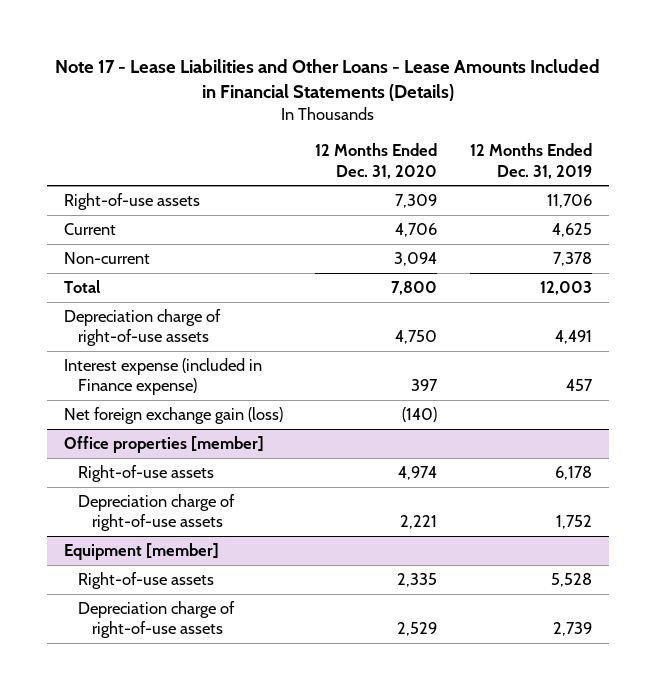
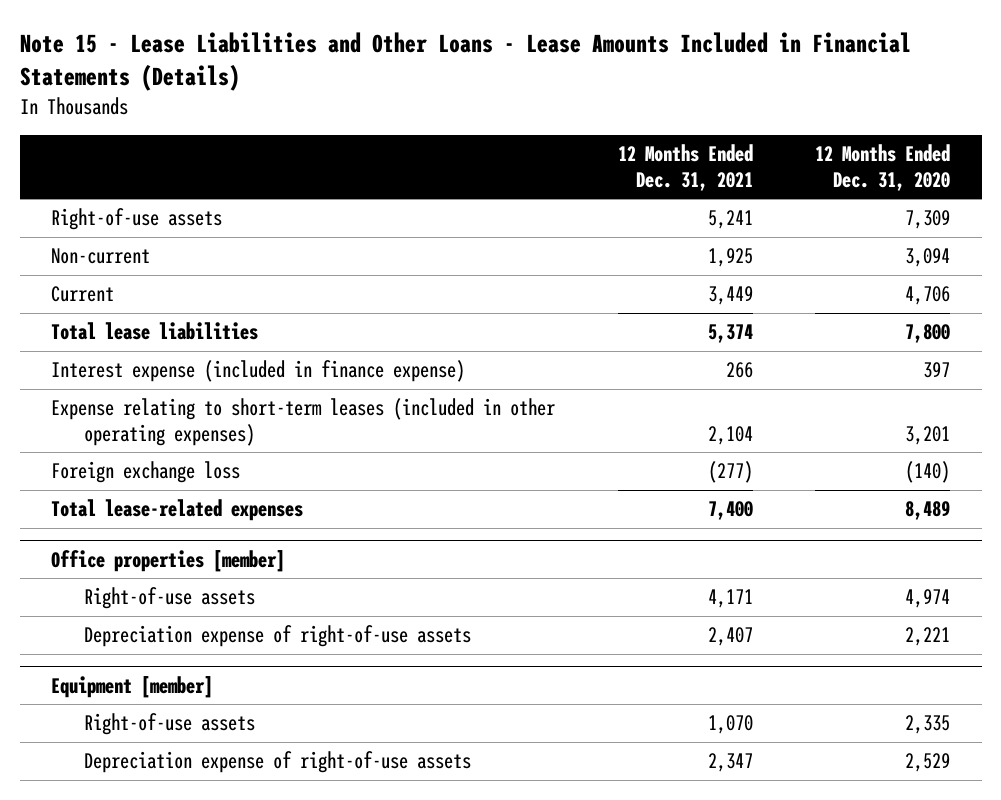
[54,58,600,101] Note 17 - Lease Liabilities and Other Loans - Lease Amounts Included in Financial Statements (Details) -> [19,32,911,92] Note 15 - Lease Liabilities and Other Loans - Lease Amounts Included in Financial Statements (Details)
[470,143,593,179] 12 Months Ended Dec. 31, 2019 -> none
none -> [617,144,753,191] 12 Months Ended Dec. 31, 2021
[63,309,221,347] Depreciation charge of right-of-use assets -> none
[63,223,116,236] Current -> [50,286,114,303] Current
[63,280,100,294] Total -> [50,322,258,341] Total lease liabilities
[63,358,262,396] Interest expense (included in Finance expense) -> [50,360,465,383] Interest expense (included in finance expense)
none -> [50,398,555,446] Expense relating to short-term leases (included in other operating expenses)
[63,407,283,425] Net foreign exchange gain (loss) -> [50,461,240,484] Foreign exchange loss
none -> [50,499,303,522] Total lease-related expenses
[77,494,235,532] Depreciation charge of right-of-use assets -> [84,625,472,648] Depreciation expense of right-of-use assets
[77,601,235,639] Depreciation charge of right-of-use assets -> [84,751,472,774] Depreciation expense of right-of-use assets

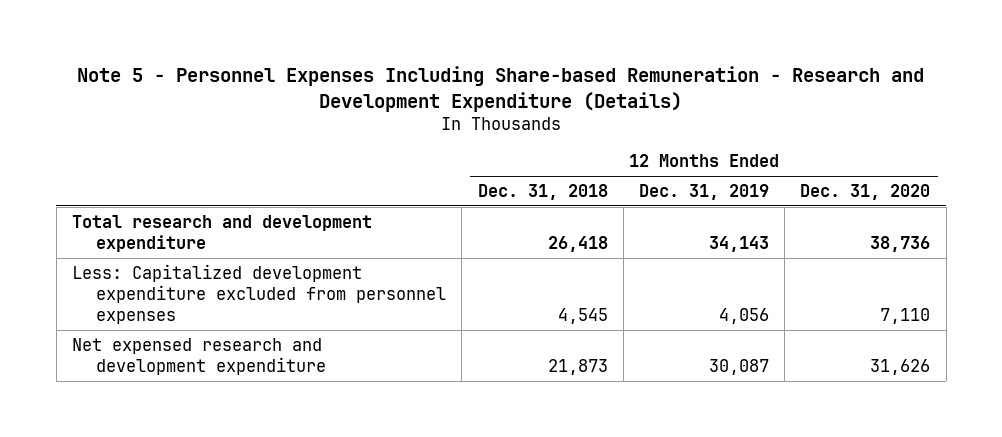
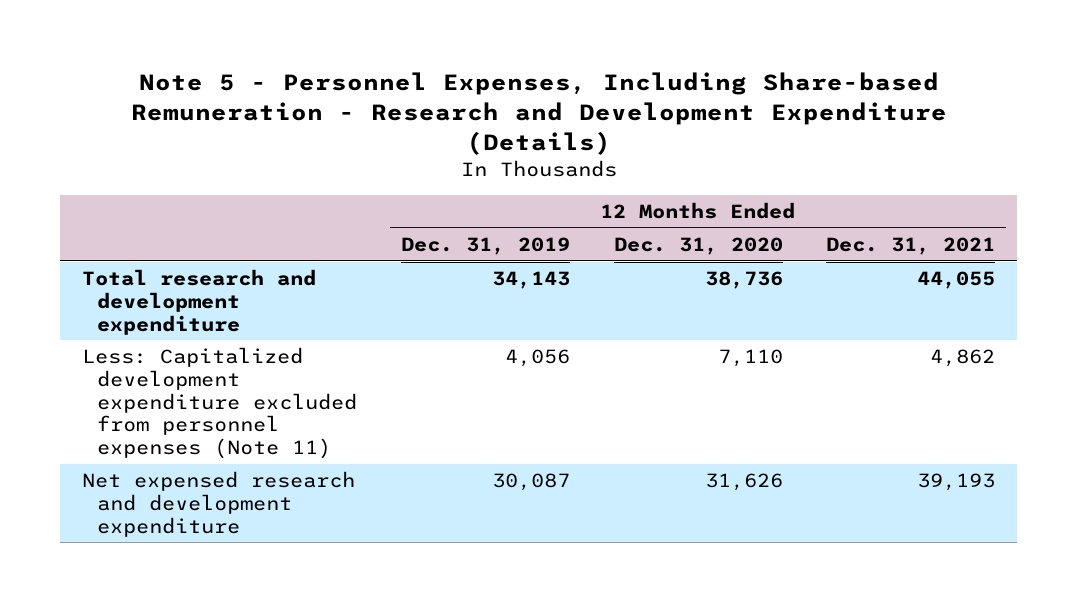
[77,65,925,112] Note 5 - Personnel Expenses Including Share-based Remuneration - Research and Development Expenditure (Details) -> [130,72,947,155] Note 5 - Personnel Expenses, Including Share-based Remuneration - Research and Development Expenditure (Details)
[477,183,608,200] Dec. 31, 2018 -> none
none -> [826,237,996,256] Dec. 31, 2021
[71,263,447,325] Less: Capitalized development expenditure excluded from personnel expenses -> [82,347,358,460] Less: Capitalized development expenditure excluded from personnel expenses (Note 11)

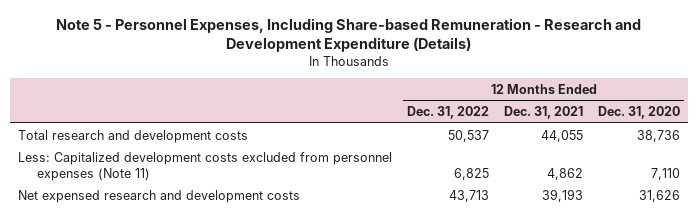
[400,237,570,256] Dec. 31, 2019 -> none
none -> [407,106,490,120] Dec. 31, 2022
[82,269,317,335] Total research and development expenditure -> [17,129,248,143] Total research and development costs
[82,347,358,460] Less: Capitalized development expenditure excluded from personnel expenses (Note 11) -> [17,151,392,181] Less: Capitalized development costs excluded from personnel expenses (Note 11)
[82,471,356,537] Net expensed research and development expenditure -> [17,189,300,203] Net expensed research and development costs

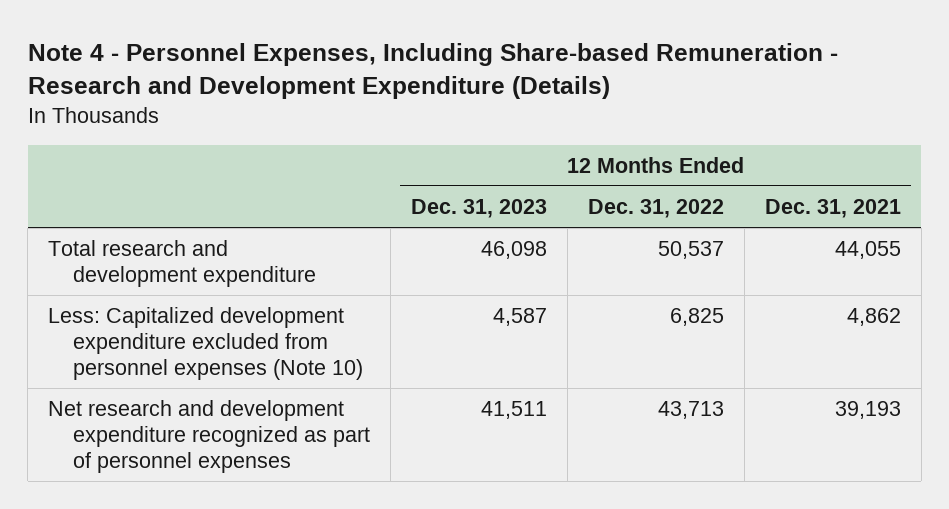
[56,17,642,53] Note 5 - Personnel Expenses, Including Share-based Remuneration - Research and Development Expenditure (Details) -> [27,43,838,100] Note 4 - Personnel Expenses, Including Share-based Remuneration - Research and Development Expenditure (Details)
[598,106,681,120] Dec. 31, 2020 -> none
none -> [410,198,547,218] Dec. 31, 2023
[17,129,248,143] Total research and development costs -> [48,240,316,287] Total research and development expenditure
[17,151,392,181] Less: Capitalized development costs excluded from personnel expenses (Note 11) -> [48,307,363,380] Less: Capitalized development expenditure excluded from personnel expenses (Note 10)
[17,189,300,203] Net expensed research and development costs -> [48,400,370,473] Net research and development expenditure recognized as part of personnel expenses

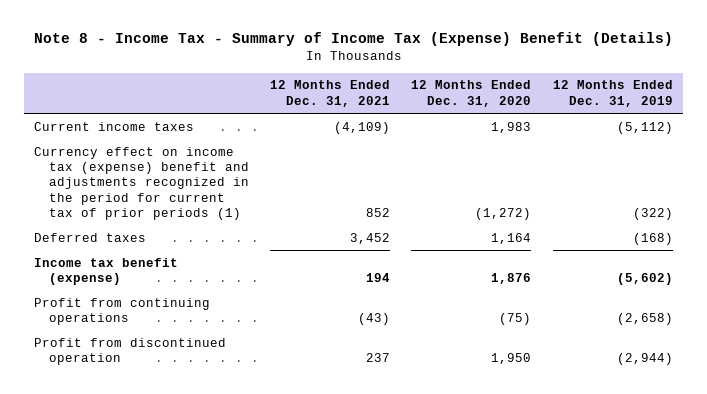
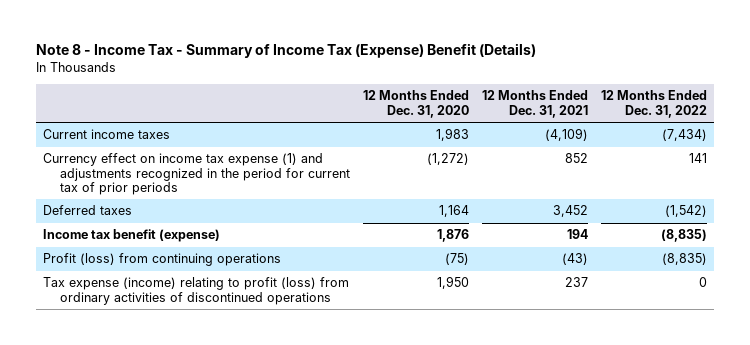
[552,80,673,107] 12 Months Ended Dec. 31, 2019 -> none
none -> [601,90,708,118] 12 Months Ended Dec. 31, 2022
[34,146,249,220] Currency effect on income tax (expense) benefit and adjustments recognized in the period for current tax of prior periods (1) -> [42,153,350,195] Currency effect on income tax expense (1) and adjustments recognized in the period for current tax of prior periods
[34,297,211,325] Profit from continuing operations -> [42,253,281,267] Profit (loss) from continuing operations
[34,337,227,365] Profit from discontinued operation -> [42,277,349,305] Tax expense (income) relating to profit (loss) from ordinary activities of discontinued operations

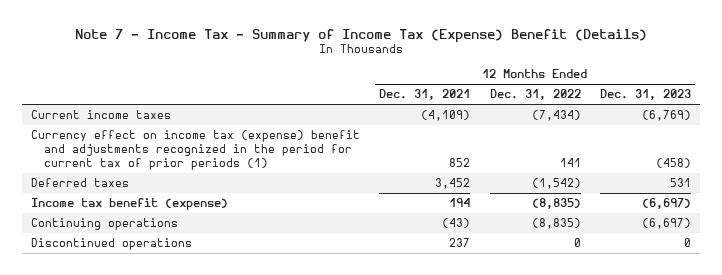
[36,43,537,59] Note 8 - Income Tax - Summary of Income Tax (Expense) Benefit (Details) -> [74,28,647,43] Note 7 - Income Tax - Summary of Income Tax (Expense) Benefit (Details)
[363,90,470,118] 12 Months Ended Dec. 31, 2020 -> none
none -> [599,89,691,101] Dec. 31, 2023
[42,153,350,195] Currency effect on income tax expense (1) and adjustments recognized in the period for current tax of prior periods -> [31,130,361,170] Currency effect on income tax (expense) benefit and adjustments recognized in the period for current tax of prior periods (1)
[42,253,281,267] Profit (loss) from continuing operations -> [31,218,179,231] Continuing operations
[42,277,349,305] Tax expense (income) relating to profit (loss) from ordinary activities of discontinued operations -> [31,238,193,251] Discontinued operations

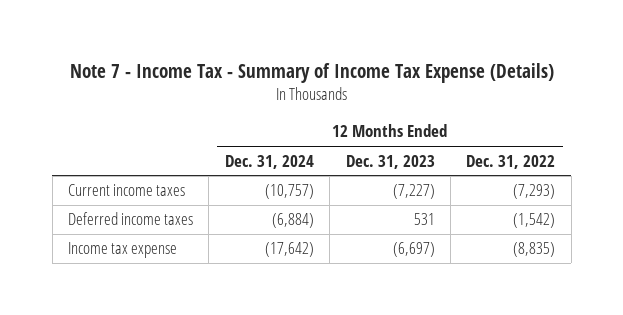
[74,28,647,43] Note 7 - Income Tax - Summary of Income Tax (Expense) Benefit (Details) -> [69,62,554,83] Note 7 - Income Tax - Summary of Income Tax Expense (Details)
[379,89,471,101] Dec. 31, 2021 -> none
none -> [224,154,314,169] Dec. 31, 2024
[31,130,361,170] Currency effect on income tax (expense) benefit and adjustments recognized in the period for current tax of prior periods (1) -> none
[31,198,229,211] Income tax benefit (expense) -> none
[31,238,193,251] Discontinued operations -> none
[531,110,581,122] (7,434) -> [513,184,556,200] (7,293)
[641,110,691,122] (6,769) -> [392,184,435,200] (7,227)
[31,178,130,188] Deferred taxes -> [67,212,193,226] Deferred income taxes
[31,218,179,231] Continuing operations -> [67,242,177,259] Income tax expense

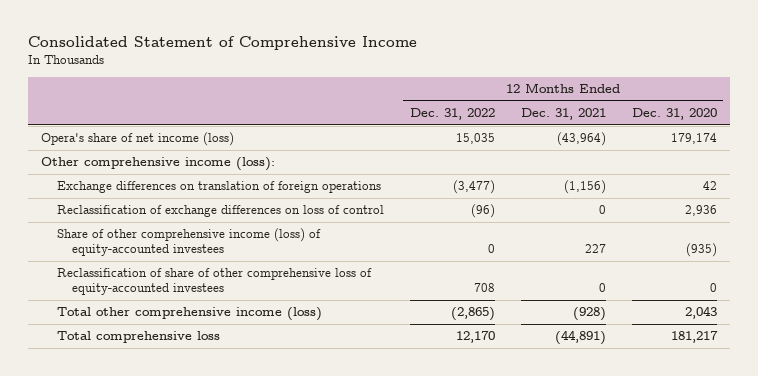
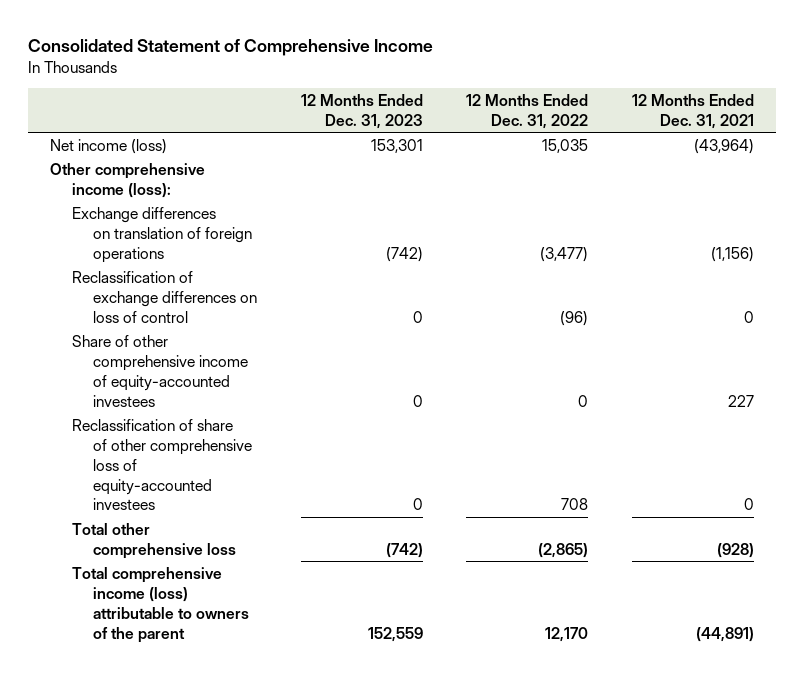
[631,108,717,121] Dec. 31, 2020 -> none
none -> [300,94,423,130] 12 Months Ended Dec. 31, 2023
[41,132,235,147] Opera's share of net income (loss) -> [50,138,168,154] Net income (loss)
[56,228,321,256] Share of other comprehensive income (loss) of equity-accounted investees -> [71,334,249,407] Share of other comprehensive income of equity-accounted investees
[56,307,322,322] Total other comprehensive income (loss) -> [71,522,237,559] Total other comprehensive loss
[56,331,220,344] Total comprehensive loss -> [71,566,250,643] Total comprehensive income (loss) attributable to owners of the parent

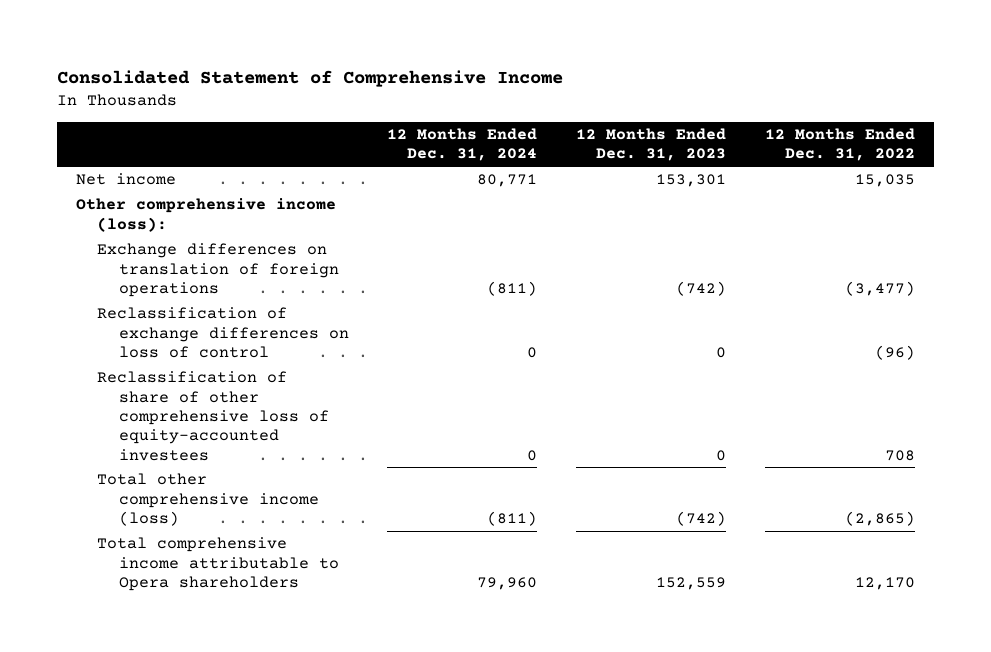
[631,94,754,130] 12 Months Ended Dec. 31, 2021 -> none
none -> [387,127,538,162] 12 Months Ended Dec. 31, 2024
[50,138,168,154] Net income (loss) -> [76,173,177,186] Net income
[71,334,249,407] Share of other comprehensive income of equity-accounted investees -> none
[71,522,237,559] Total other comprehensive loss -> [97,473,319,526] Total other comprehensive income (loss)
[71,566,250,643] Total comprehensive income (loss) attributable to owners of the parent -> [97,537,339,591] Total comprehensive income attributable to Opera shareholders

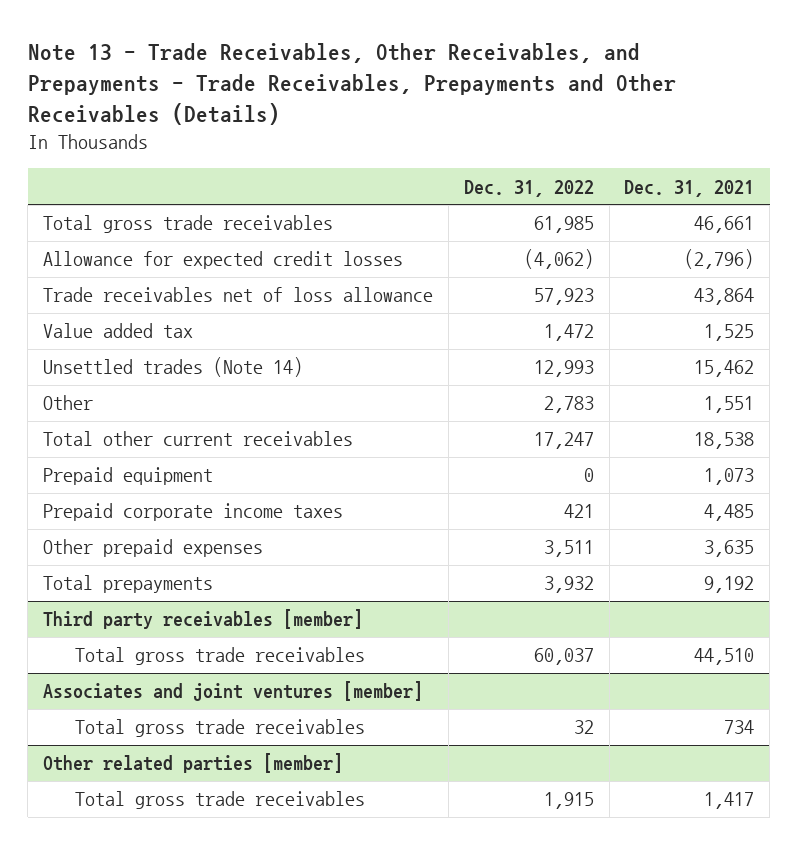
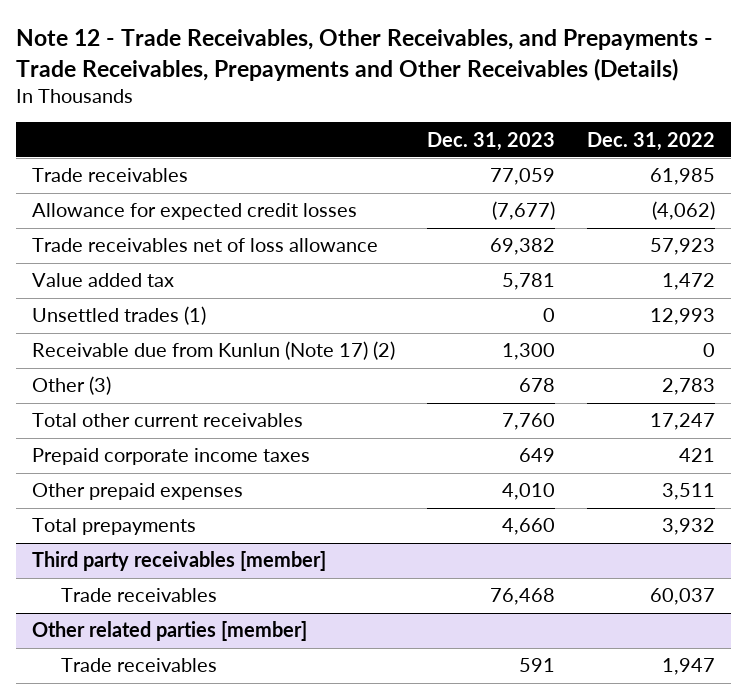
[27,42,676,126] Note 13 - Trade Receivables, Other Receivables, and Prepayments - Trade Receivables, Prepayments and Other Receivables (Details) -> [16,29,714,81] Note 12 - Trade Receivables, Other Receivables, and Prepayments - Trade Receivables, Prepayments and Other Receivables (Details)
[624,179,755,197] Dec. 31, 2021 -> none
none -> [427,131,556,151] Dec. 31, 2023
[42,215,333,234] Total gross trade receivables -> [32,168,189,183] Trade receivables
[42,357,303,378] Unsettled trades (Note 14) -> [32,306,207,326] Unsettled trades (1)
none -> [32,341,396,361] Receivable due from Kunlun (Note 17) (2)
[42,395,93,411] Other -> [32,376,112,396] Other (3)
[42,467,213,486] Prepaid equipment -> none
[42,681,423,702] Associates and joint ventures [member] -> none
[74,719,365,738] Total gross trade receivables -> none
[74,647,365,666] Total gross trade receivables -> [61,588,218,603] Trade receivables
[74,791,365,810] Total gross trade receivables -> [61,658,218,673] Trade receivables
[543,792,594,810] 1,915 -> [662,658,716,676] 1,947

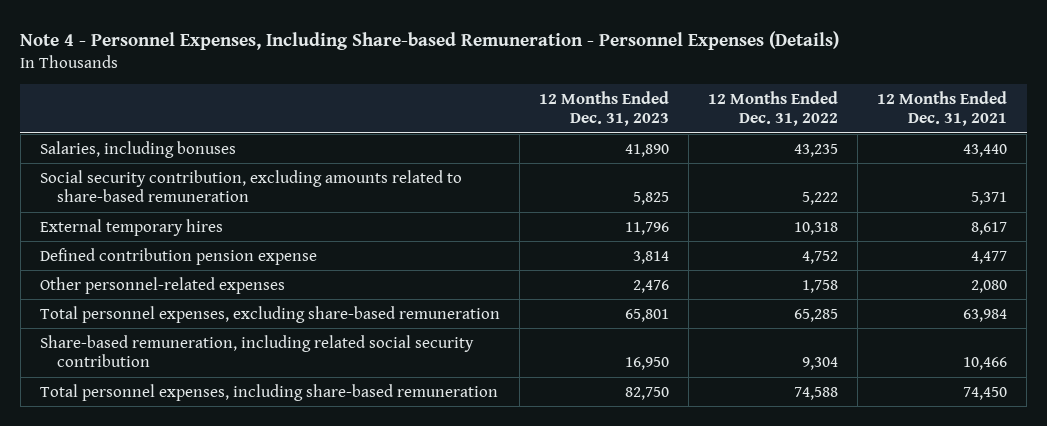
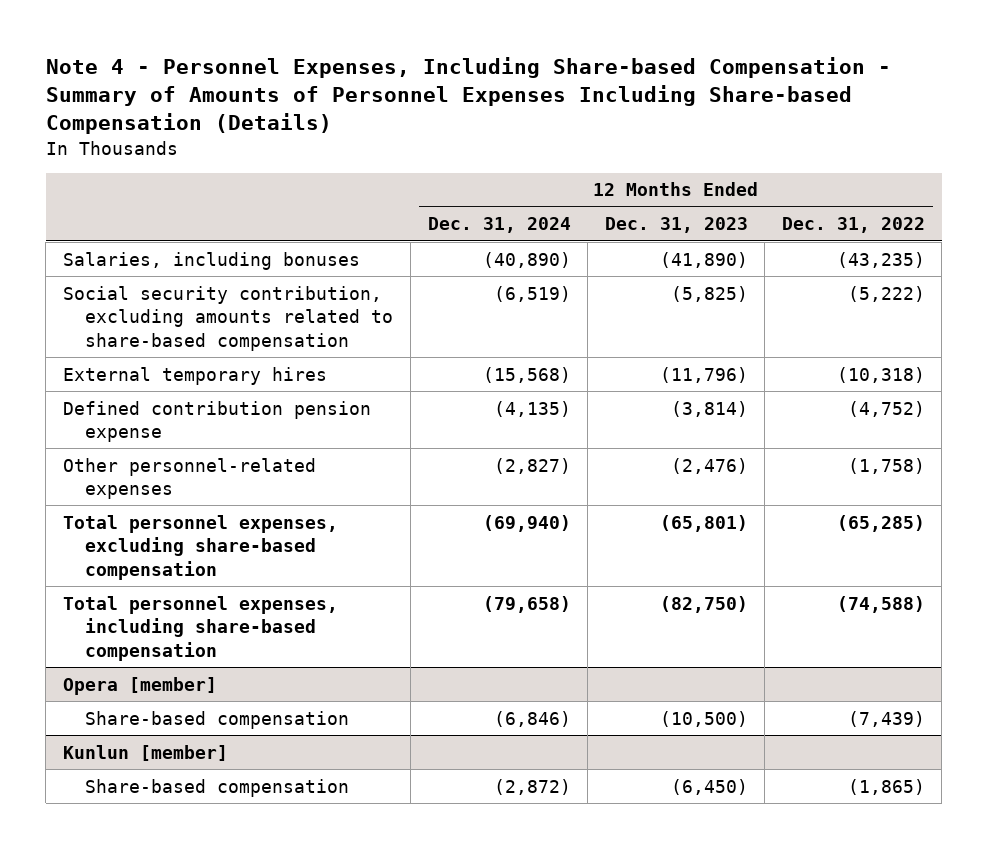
[20,30,840,50] Note 4 - Personnel Expenses, Including Share-based Remuneration - Personnel Expenses (Details) -> [45,56,891,135] Note 4 - Personnel Expenses, Including Share-based Compensation - Summary of Amounts of Personnel Expenses Including Share-based Compensation (Details)
[877,90,1008,127] 12 Months Ended Dec. 31, 2021 -> none
none -> [427,217,571,234] Dec. 31, 2024
[39,334,474,368] Share-based remuneration, including related social security contribution -> none
[624,143,669,157] 41,890 -> [659,251,748,268] (41,890)
[794,143,839,157] 43,235 -> [836,251,925,268] (43,235)
[39,169,462,203] Social security contribution, excluding amounts related to share-based remuneration -> [62,285,394,351] Social security contribution, excluding amounts related to share-based compensation
[632,192,669,206] 5,825 -> [670,285,748,302] (5,825)
[802,192,839,206] 5,222 -> [847,285,925,302] (5,222)
[624,221,669,235] 11,796 -> [659,366,748,383] (11,796)
[794,221,839,235] 10,318 -> [836,366,925,383] (10,318)
[632,250,669,264] 3,814 -> [670,400,748,417] (3,814)
[802,250,839,264] 4,752 -> [847,400,925,417] (4,752)
[632,279,669,293] 2,476 -> [670,457,748,474] (2,476)
[802,279,839,293] 1,758 -> [847,457,925,474] (1,758)
[39,305,500,323] Total personnel expenses, excluding share-based remuneration -> [62,514,338,580] Total personnel expenses, excluding share-based compensation
[624,308,669,322] 65,801 -> [659,514,748,532] (65,801)
[794,308,839,322] 65,285 -> [836,514,925,532] (65,285)
[39,383,498,401] Total personnel expenses, including share-based remuneration -> [62,595,338,661] Total personnel expenses, including share-based compensation
[624,386,669,400] 82,750 -> [659,595,748,613] (82,750)
[794,386,839,400] 74,588 -> [836,595,925,613] (74,588)
none -> [62,676,217,695] Opera [member]
none -> [85,710,350,729] Share-based compensation
none -> [62,744,228,761] Kunlun [member]
none -> [85,778,350,797] Share-based compensation

